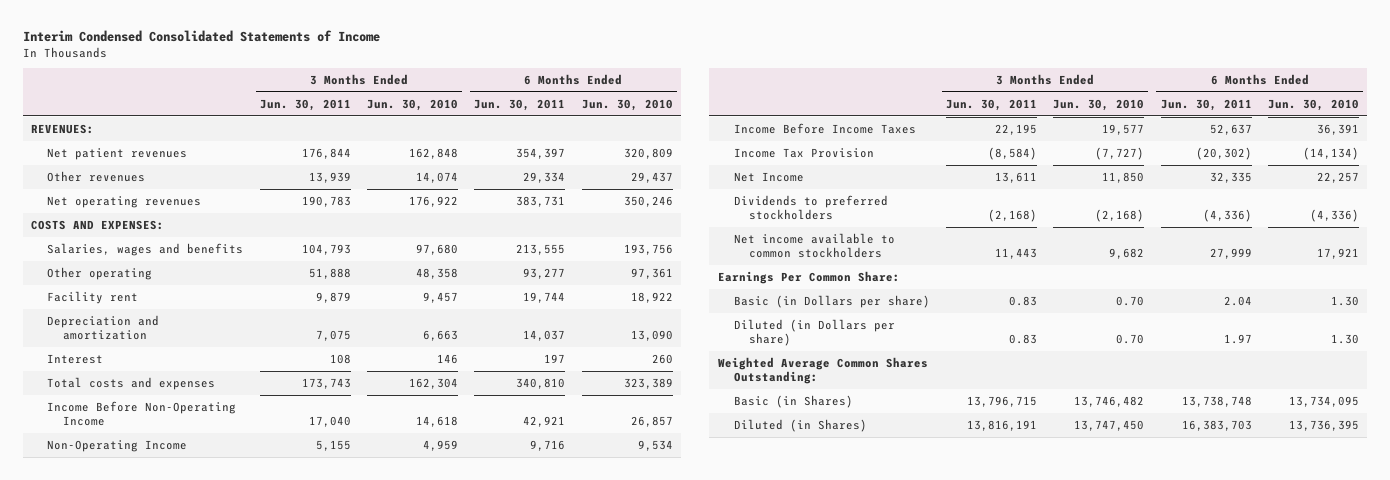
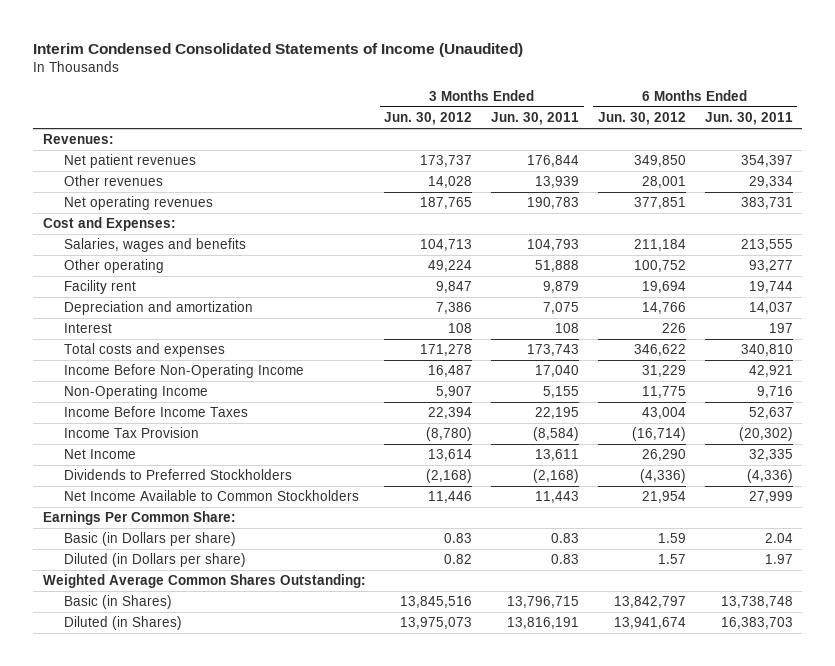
[23,30,381,43] Interim Condensed Consolidated Statements of Income -> [33,43,524,58] Interim Condensed Consolidated Statements of Income (Unaudited)
[366,98,458,111] Jun. 30, 2010 -> none
[581,98,673,111] Jun. 30, 2010 -> none
none -> [384,112,473,126] Jun. 30, 2012
none -> [597,112,686,126] Jun. 30, 2012
[31,123,95,134] REVENUES: -> [42,134,114,145] Revenues:
[31,219,165,230] COSTS AND EXPENSES: -> [42,217,176,232] Cost and Expenses:
[733,194,888,221] Dividends to preferred stockholders -> [64,469,293,481] Dividends to Preferred Stockholders
[733,232,895,259] Net income available to common stockholders -> [64,490,360,502] Net Income Available to Common Stockholders

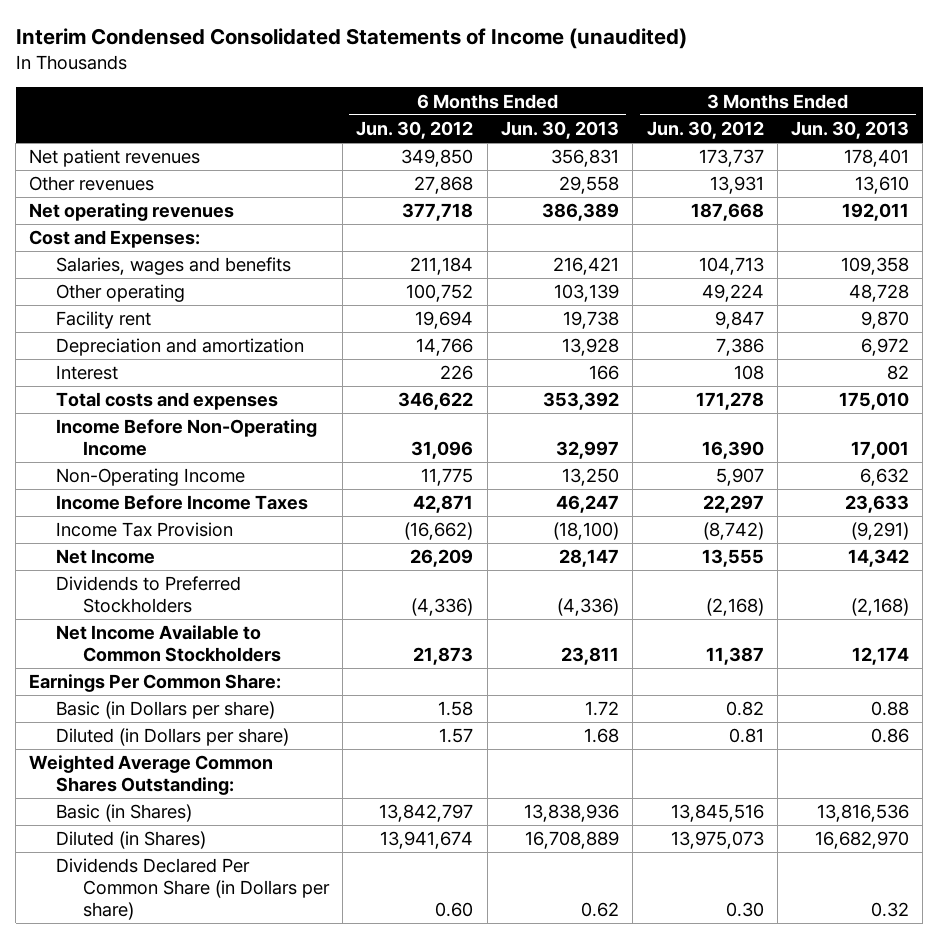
[33,43,524,58] Interim Condensed Consolidated Statements of Income (Unaudited) -> [15,28,687,50] Interim Condensed Consolidated Statements of Income (unaudited)
[491,112,580,126] Jun. 30, 2011 -> none
[704,112,793,126] Jun. 30, 2011 -> none
none -> [500,121,619,140] Jun. 30, 2013
none -> [791,121,910,140] Jun. 30, 2013
[42,134,114,145] Revenues: -> none
[428,176,473,189] 14,028 -> [709,176,764,195] 13,931
[641,176,686,189] 28,001 -> [414,176,474,195] 27,868
[420,197,473,210] 187,765 -> [690,203,764,222] 187,668
[633,197,686,210] 377,851 -> [402,203,474,222] 377,718
[428,365,473,378] 16,487 -> [701,440,764,459] 16,390
[641,365,686,378] 31,229 -> [411,440,474,459] 31,096
[428,407,473,420] 22,394 -> [702,495,764,514] 22,297
[641,407,686,420] 43,004 -> [413,495,474,514] 42,871
[426,427,473,442] (8,780) -> [702,522,764,541] (8,742)
[631,427,686,442] (16,714) -> [404,522,474,541] (16,662)
[428,449,473,462] 13,614 -> [701,549,764,568] 13,555
[641,449,686,462] 26,290 -> [410,549,474,568] 26,209
[428,491,473,504] 11,446 -> [705,646,764,665] 11,387
[641,491,686,504] 21,954 -> [413,646,474,665] 21,873
[444,533,473,544] 0.83 -> [725,701,764,717] 0.82
[657,533,686,544] 1.59 -> [438,701,474,717] 1.58
[444,554,473,565] 0.82 -> [728,728,764,744] 0.81
none -> [56,858,330,920] Dividends Declared Per Common Share (in Dollars per share)

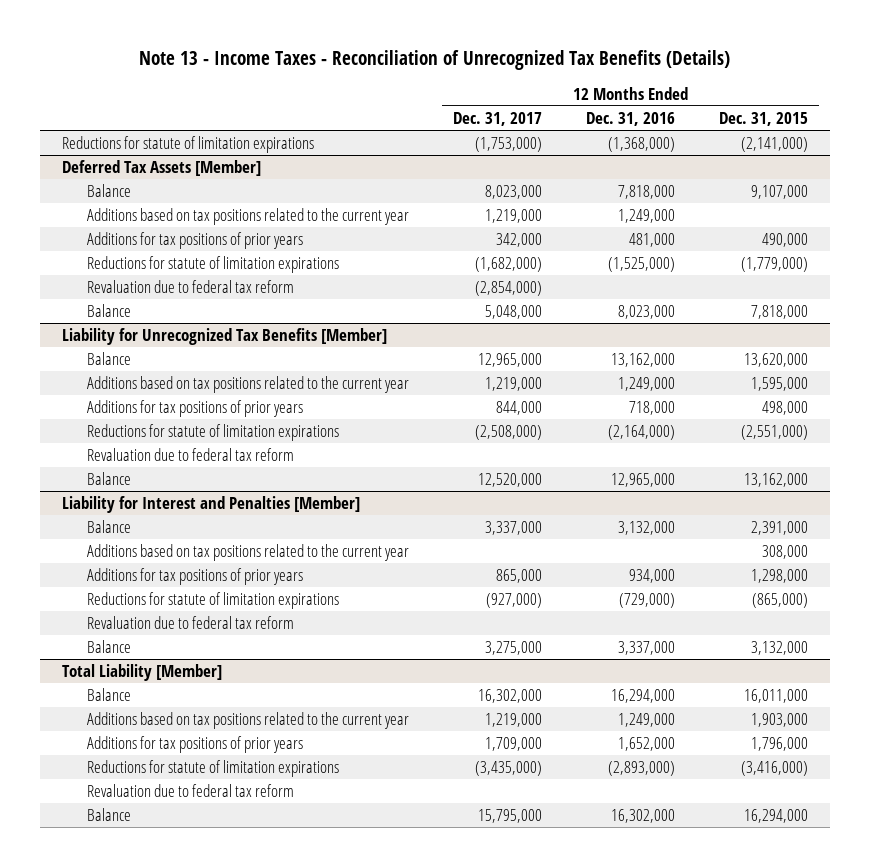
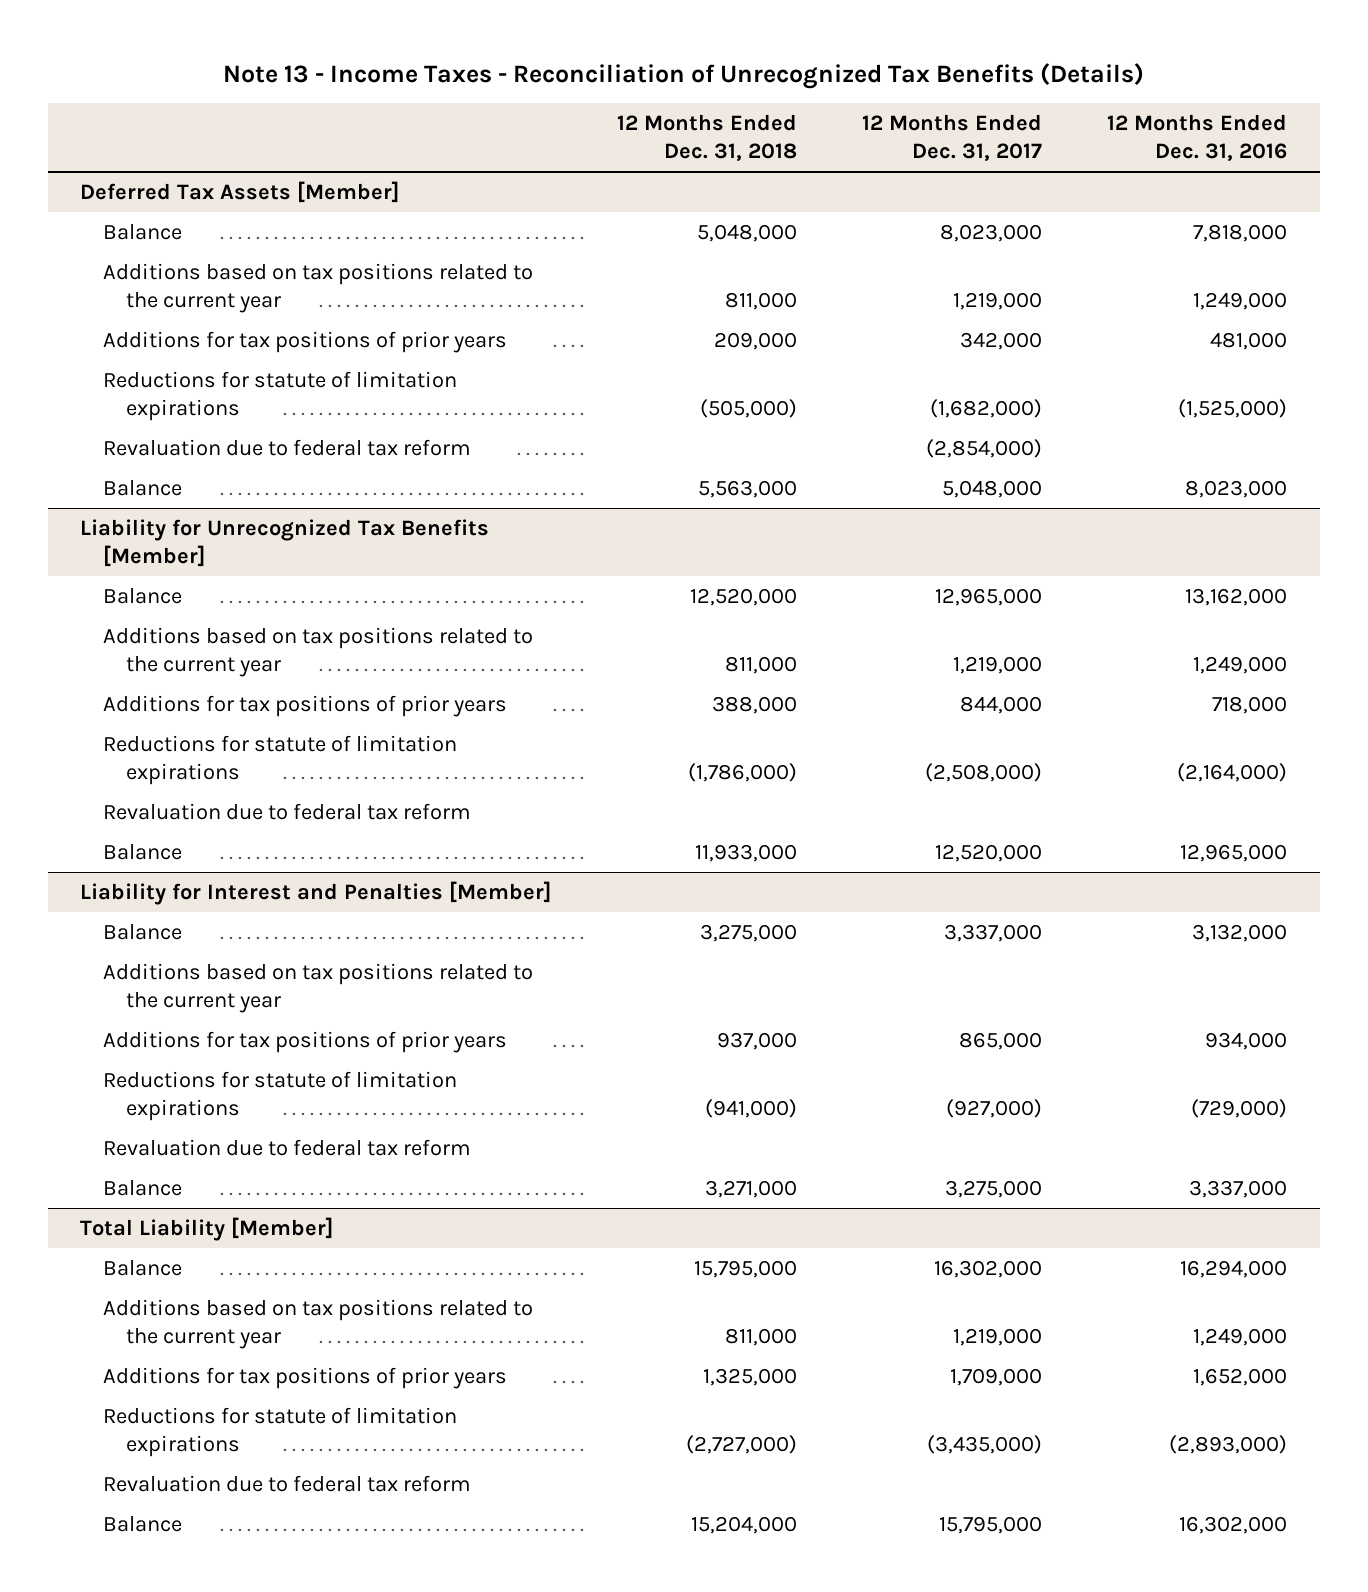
[718,112,808,127] Dec. 31, 2015 -> none
none -> [616,114,797,161] 12 Months Ended Dec. 31, 2018
[61,136,314,154] Reductions for statute of limitation expirations -> none

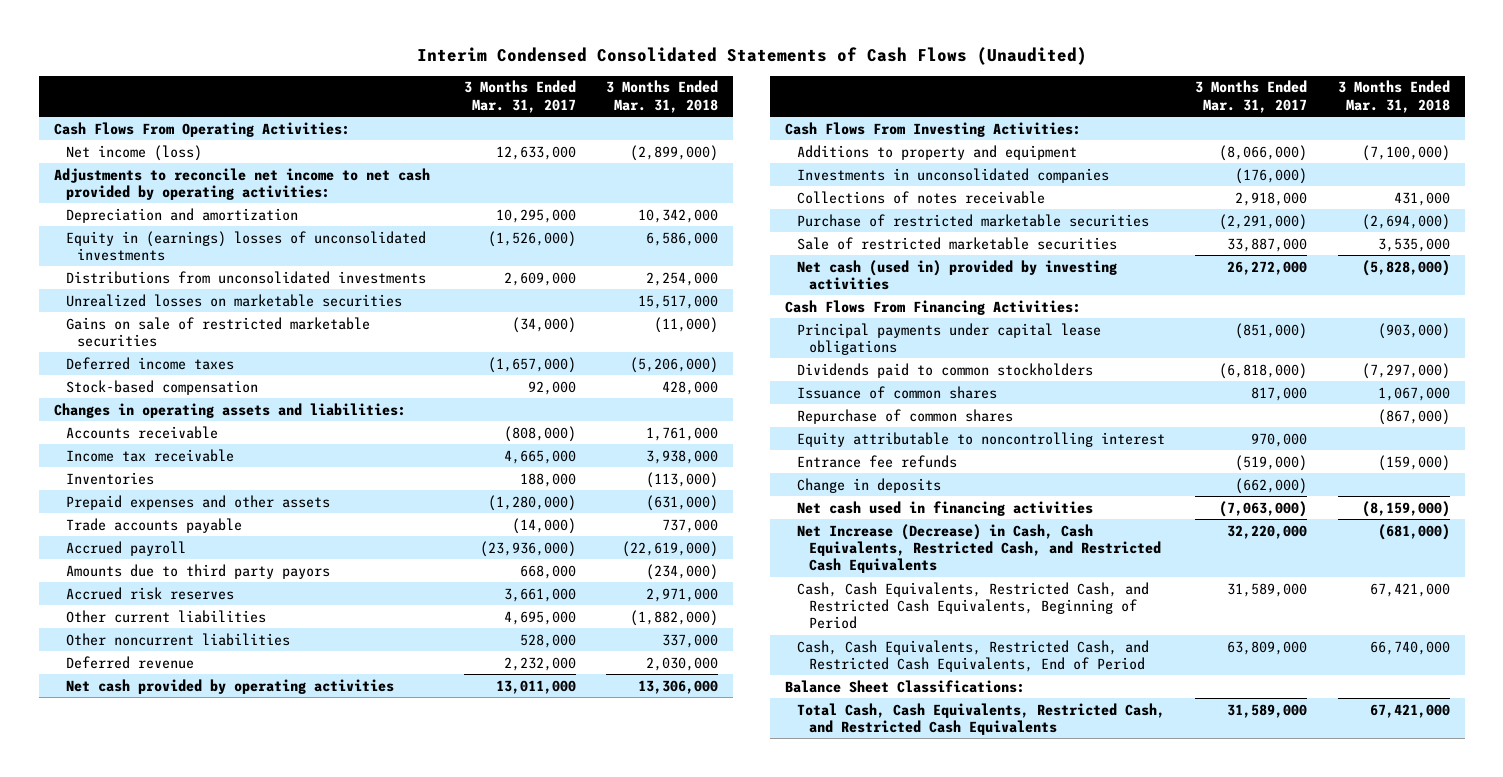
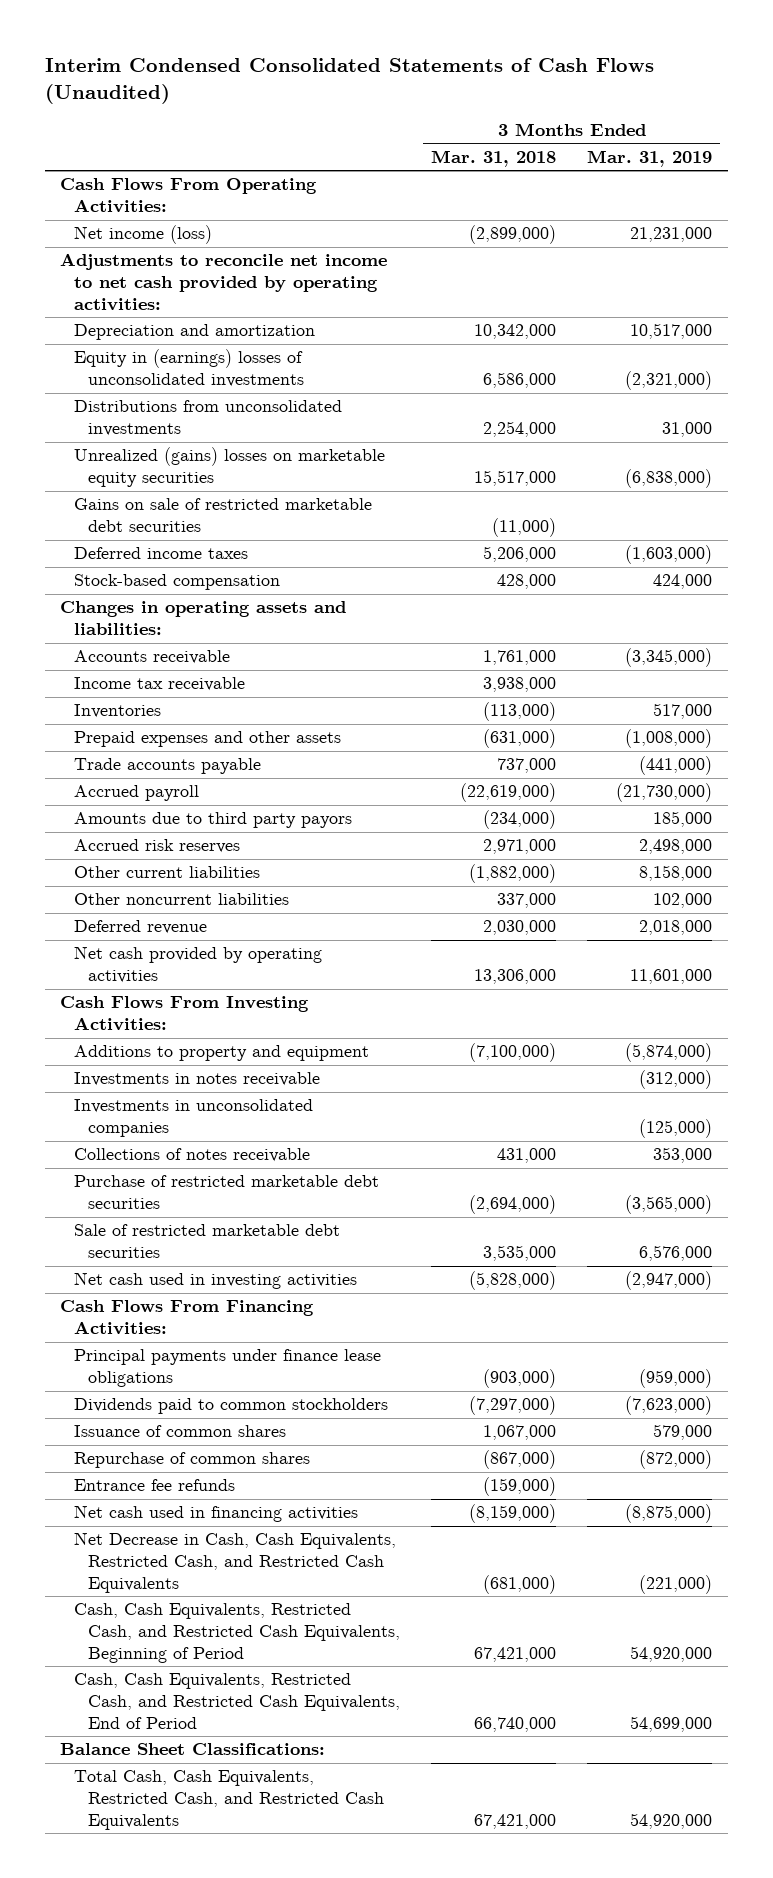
[463,80,576,113] 3 Months Ended Mar. 31, 2017 -> none
none -> [587,149,713,167] Mar. 31, 2019
[65,293,402,307] Unrealized losses on marketable securities -> [74,447,386,488] Unrealized (gains) losses on marketable equity securities
[65,316,370,348] Gains on sale of restricted marketable securities -> [74,498,373,533] Gains on sale of restricted marketable debt securities
[630,356,719,373] (5,206,000) -> [483,546,557,563] 5,206,000
none -> [74,1072,321,1087] Investments in notes receivable
[796,213,1149,227] Purchase of restricted marketable securities -> [74,1175,380,1210] Purchase of restricted marketable debt securities
[796,236,1117,250] Sale of restricted marketable securities -> [74,1224,341,1259] Sale of restricted marketable debt securities
[796,259,1117,291] Net cash (used in) provided by investing activities -> [74,1272,358,1290] Net cash used in investing activities
[796,322,1101,356] Principal payments under capital lease obligations -> [74,1349,382,1388] Principal payments under finance lease obligations
[796,431,1165,447] Equity attributable to noncontrolling interest -> none
[796,477,941,493] Change in deposits -> none
[796,523,1161,574] Net Increase (Decrease) in Cash, Cash Equivalents, Restricted Cash, and Restricted Cash Equivalents -> [74,1532,397,1593] Net Decrease in Cash, Cash Equivalents, Restricted Cash, and Restricted Cash Equivalents

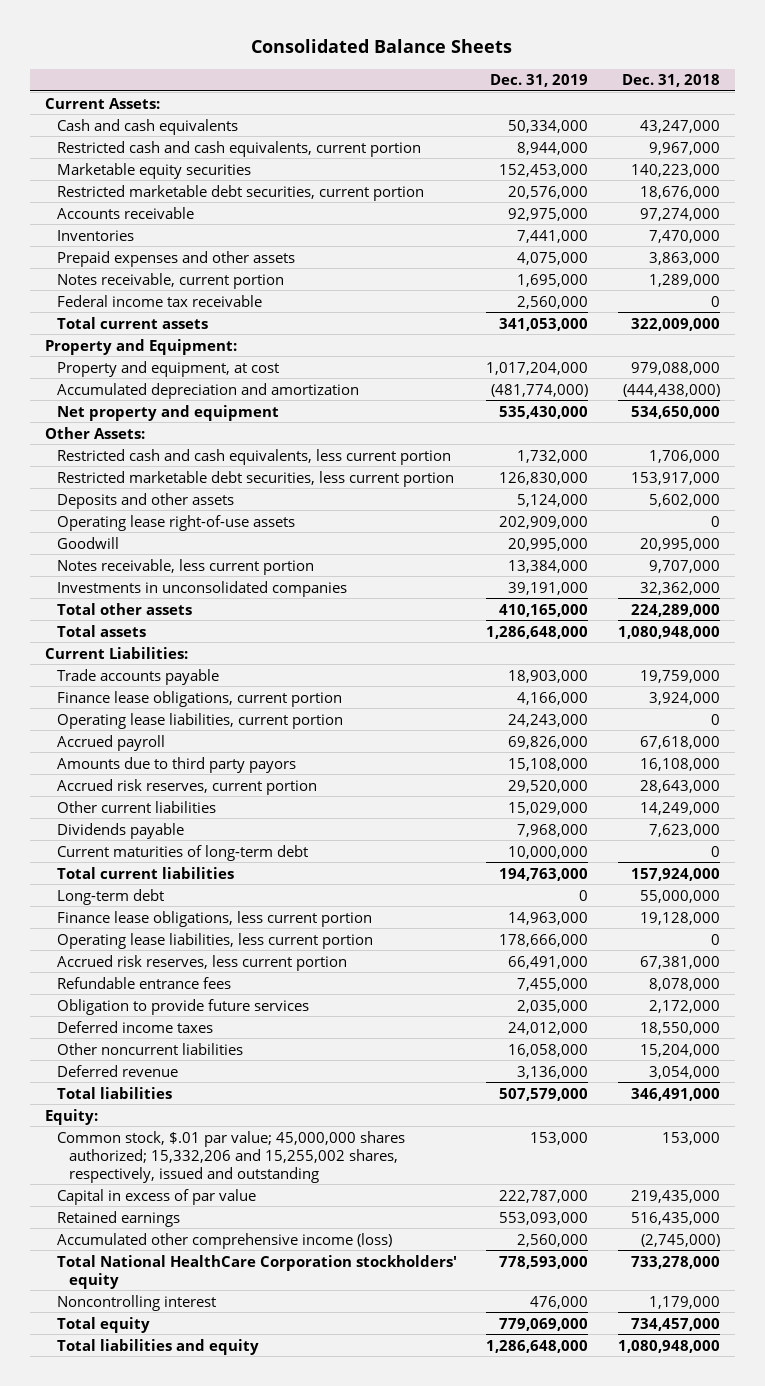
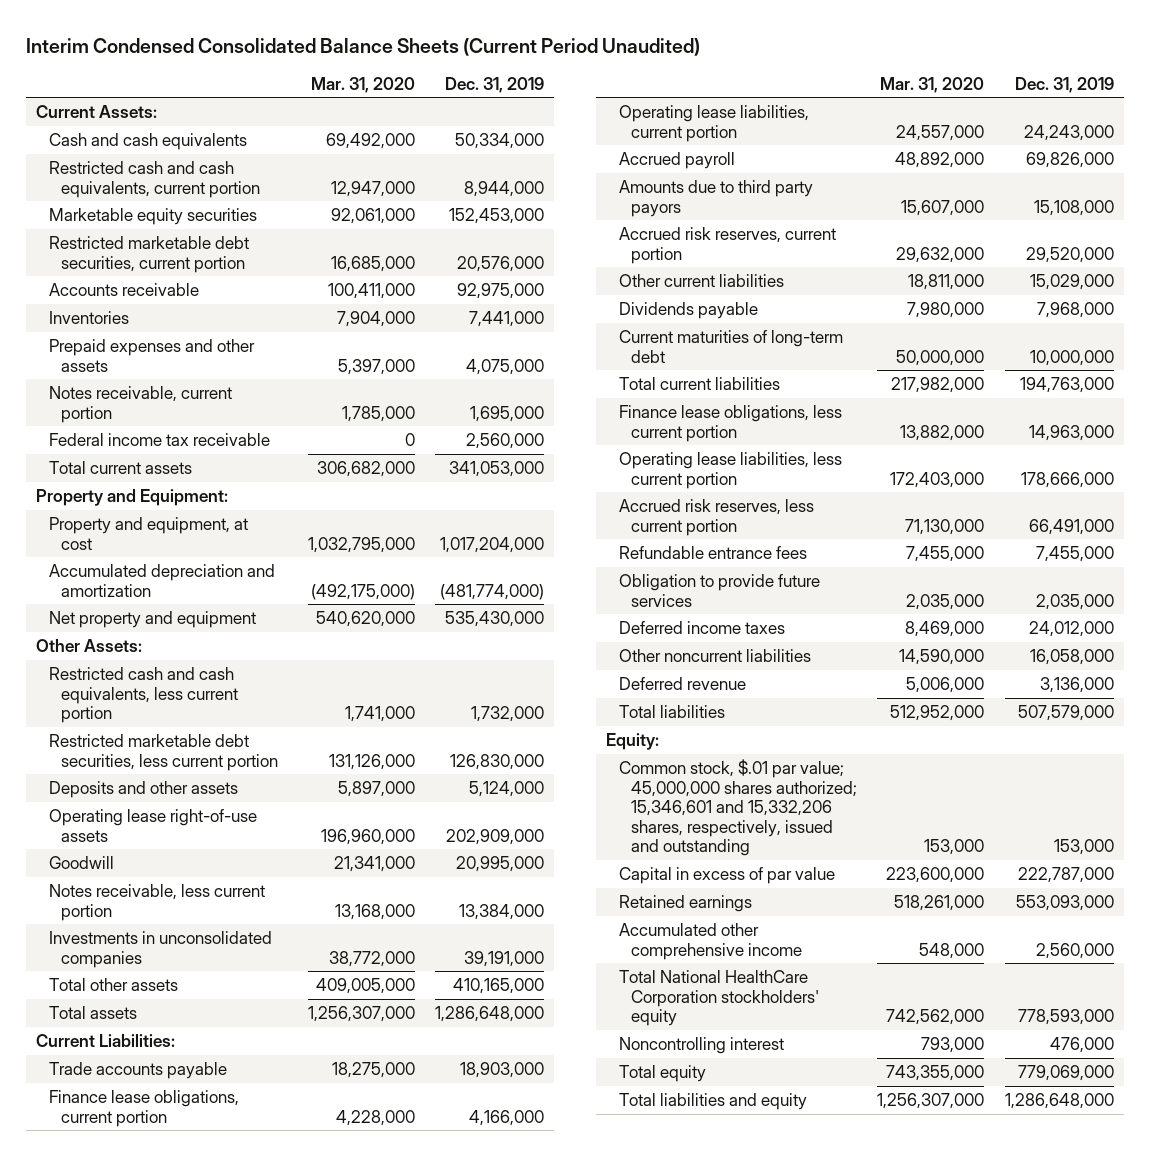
[251,39,513,54] Consolidated Balance Sheets -> [26,37,701,56] Interim Condensed Consolidated Balance Sheets (Current Period Unaudited)
[621,74,720,88] Dec. 31, 2018 -> none
none -> [310,76,415,93] Mar. 31, 2020
[56,888,164,905] Long-term debt -> none
[56,1130,405,1183] Common stock, $.01 par value; 45,000,000 shares authorized; 15,332,206 and 15,255,002 shares, respectively, issued and outstanding -> [618,758,858,857] Common stock, $.01 par value; 45,000,000 shares authorized; 15,346,601 and 15,332,206 shares, respectively, issued and outstanding
[56,1232,392,1249] Accumulated other comprehensive income (loss) -> [618,922,803,960] Accumulated other comprehensive income

